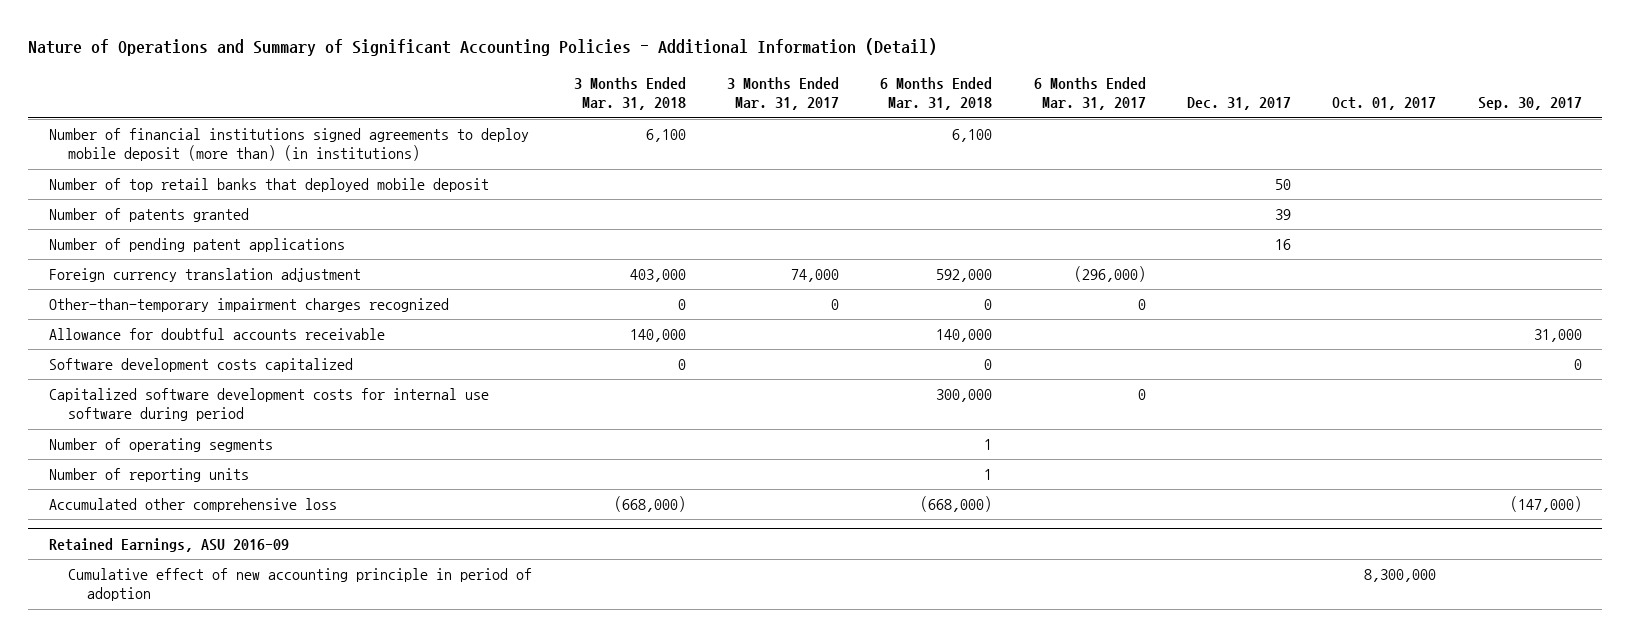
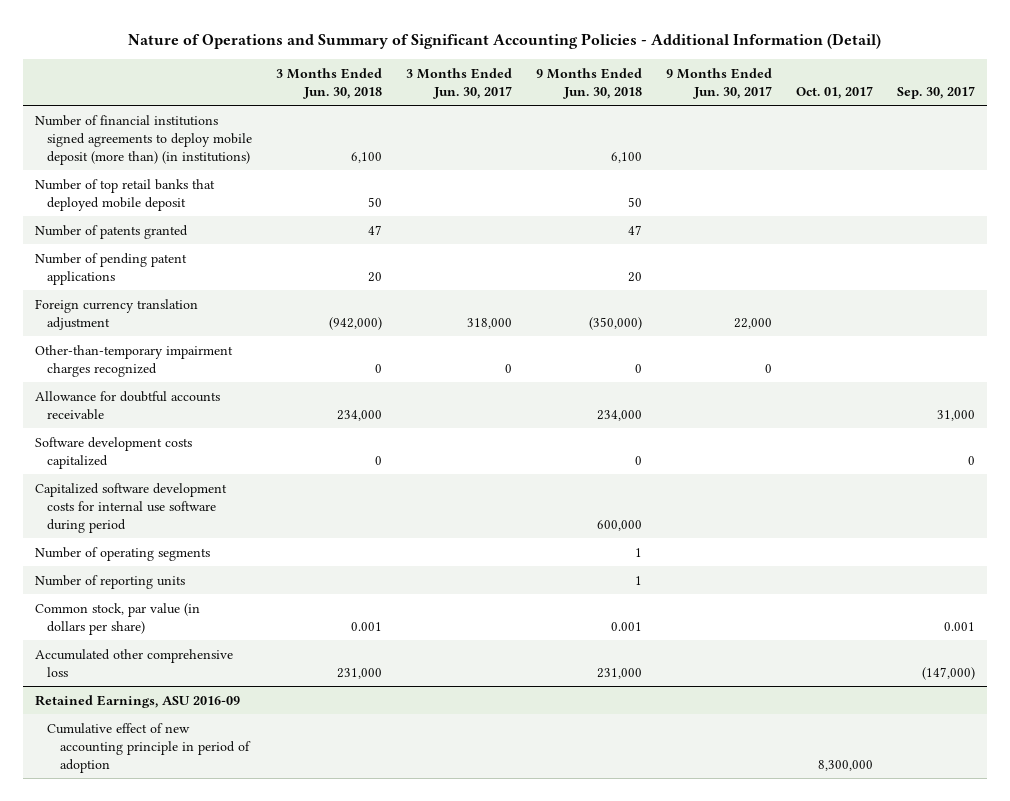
[573,77,686,111] 3 Months Ended Mar. 31, 2018 -> none
[726,77,839,111] 3 Months Ended Mar. 31, 2017 -> none
[880,77,993,111] 6 Months Ended Mar. 31, 2018 -> none
[1033,77,1146,111] 6 Months Ended Mar. 31, 2017 -> none
[1187,97,1292,111] Dec. 31, 2017 -> none
none -> [276,67,383,99] 3 Months Ended Jun. 30, 2018
none -> [406,67,513,99] 3 Months Ended Jun. 30, 2017
none -> [536,67,643,99] 9 Months Ended Jun. 30, 2018
none -> [666,67,773,99] 9 Months Ended Jun. 30, 2017
none -> [35,602,201,635] Common stock, par value (in dollars per share)

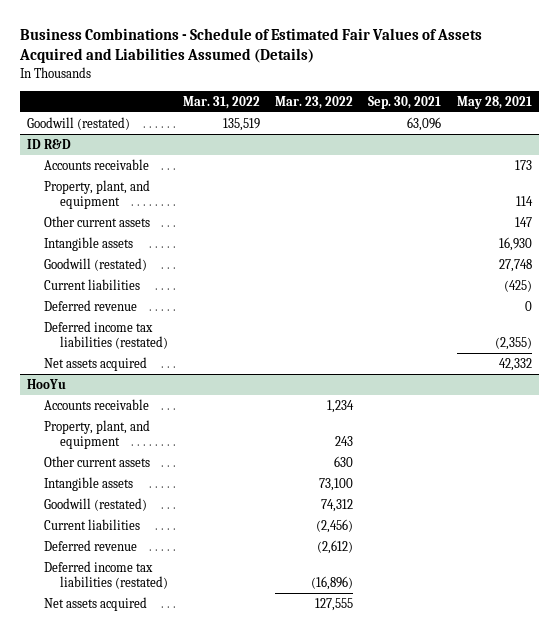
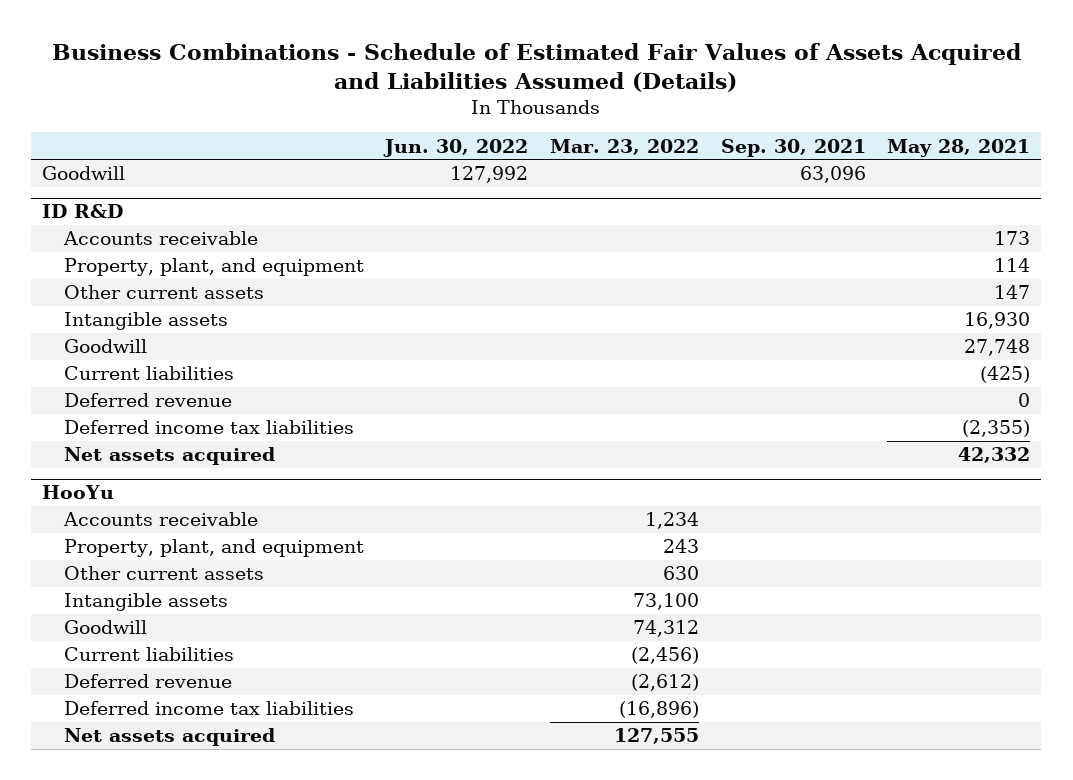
[183,95,261,109] Mar. 31, 2022 -> none
none -> [383,138,529,157] Jun. 30, 2022
[27,116,131,130] Goodwill (restated) -> [42,166,126,181] Goodwill
[43,257,147,271] Goodwill (restated) -> [63,339,147,354] Goodwill
[43,320,169,350] Deferred income tax liabilities (restated) -> [63,420,354,435] Deferred income tax liabilities
[43,497,147,511] Goodwill (restated) -> [63,620,147,635] Goodwill
[43,560,169,590] Deferred income tax liabilities (restated) -> [63,701,354,716] Deferred income tax liabilities

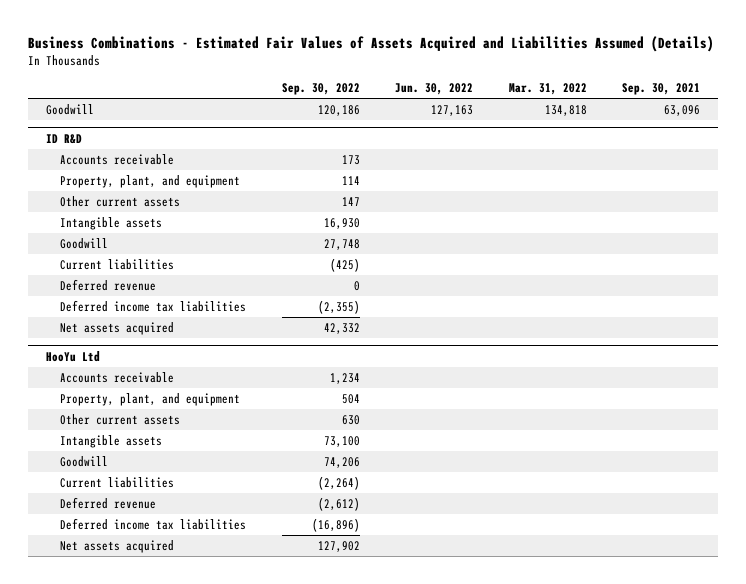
[52,43,1022,92] Business Combinations - Schedule of Estimated Fair Values of Assets Acquired and Liabilities Assumed (Details) -> [28,35,715,52] Business Combinations - Estimated Fair Values of Assets Acquired and Liabilities Assumed (Details)
[550,138,700,155] Mar. 23, 2022 -> none
[887,138,1031,157] May 28, 2021 -> none
none -> [281,83,360,96] Sep. 30, 2022
none -> [508,83,587,96] Mar. 31, 2022
[450,166,529,184] 127,992 -> [431,105,474,117] 127,163
[42,485,115,500] HooYu -> [46,350,101,362] HooYu Ltd

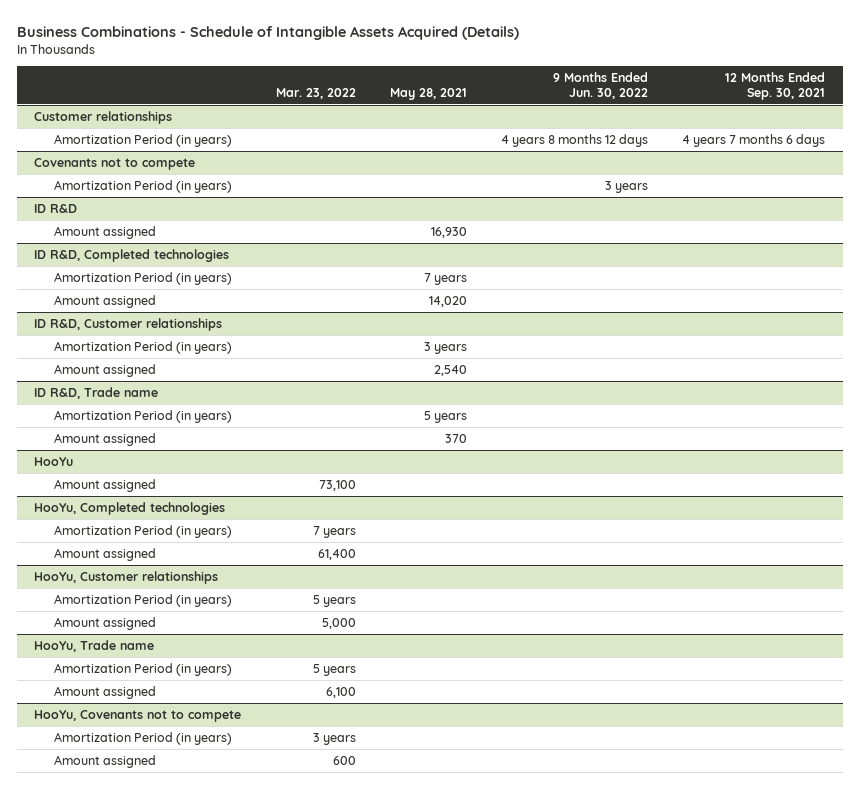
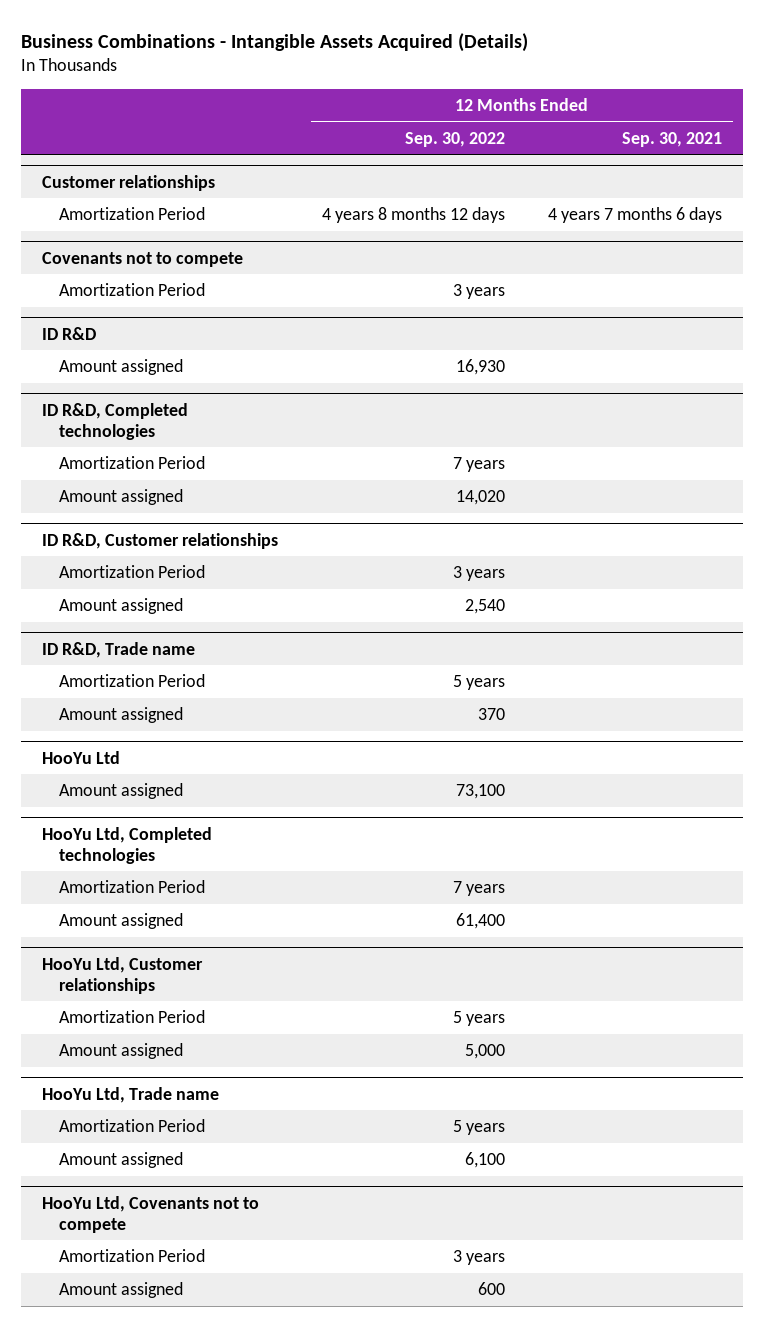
[17,25,520,40] Business Combinations - Schedule of Intangible Assets Acquired (Details) -> [20,32,528,52] Business Combinations - Intangible Assets Acquired (Details)
[275,87,356,99] Mar. 23, 2022 -> none
[389,87,467,100] May 28, 2021 -> none
[553,72,649,99] 9 Months Ended Jun. 30, 2022 -> none
none -> [404,131,505,147] Sep. 30, 2022
[54,134,233,148] Amortization Period (in years) -> [58,207,205,221] Amortization Period
[54,180,233,194] Amortization Period (in years) -> [58,283,205,297] Amortization Period
[54,272,233,286] Amortization Period (in years) -> [58,456,205,470] Amortization Period
[54,341,233,355] Amortization Period (in years) -> [58,565,205,579] Amortization Period
[54,410,233,424] Amortization Period (in years) -> [58,674,205,688] Amortization Period
[34,457,74,467] HooYu -> [42,750,121,764] HooYu Ltd
[34,502,226,516] HooYu, Completed technologies -> [42,826,213,864] HooYu Ltd, Completed technologies
[54,525,233,539] Amortization Period (in years) -> [58,880,205,894] Amortization Period
[34,571,219,585] HooYu, Customer relationships -> [42,956,204,994] HooYu Ltd, Customer relationships
[54,594,233,608] Amortization Period (in years) -> [58,1010,205,1024] Amortization Period
[34,640,155,653] HooYu, Trade name -> [42,1086,220,1103] HooYu Ltd, Trade name
[54,663,233,677] Amortization Period (in years) -> [58,1119,205,1133] Amortization Period
[34,710,242,723] HooYu, Covenants not to compete -> [42,1195,260,1233] HooYu Ltd, Covenants not to compete
[54,732,233,746] Amortization Period (in years) -> [58,1249,205,1263] Amortization Period

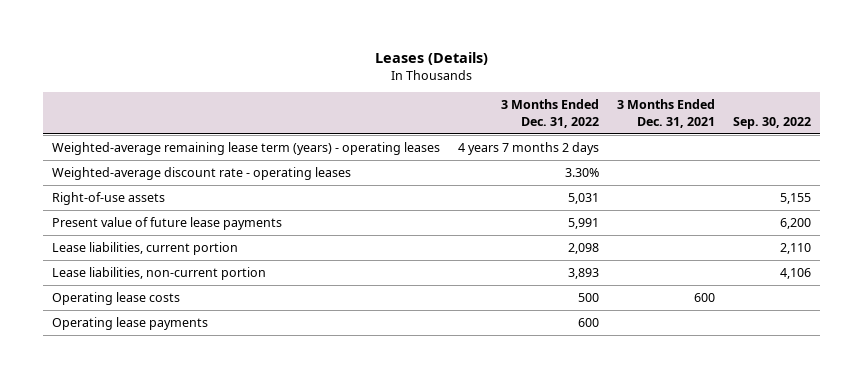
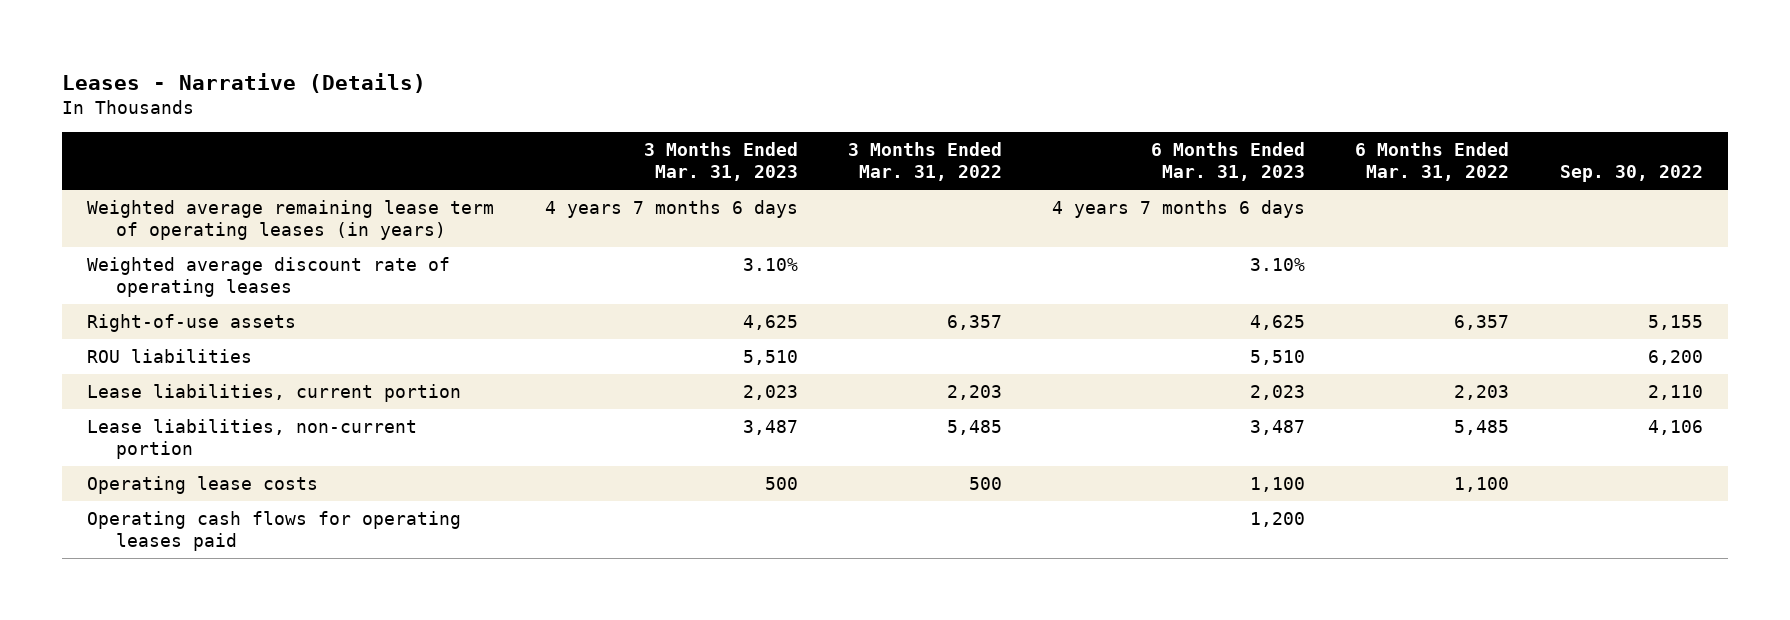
[374,51,488,65] Leases (Details) -> [62,73,427,94] Leases - Narrative (Details)
[501,99,600,128] 3 Months Ended Dec. 31, 2022 -> none
[617,99,716,128] 3 Months Ended Dec. 31, 2021 -> none
none -> [643,142,798,181] 3 Months Ended Mar. 31, 2023
none -> [847,142,1002,181] 3 Months Ended Mar. 31, 2022
none -> [1151,142,1306,181] 6 Months Ended Mar. 31, 2023
none -> [1355,142,1510,181] 6 Months Ended Mar. 31, 2022
[52,142,441,156] Weighted-average remaining lease term (years) - operating leases -> [87,200,495,240] Weighted average remaining lease term of operating leases (in years)
[52,167,352,181] Weighted-average discount rate - operating leases -> [87,257,451,297] Weighted average discount rate of operating leases
[52,217,283,231] Present value of future lease payments -> [87,349,253,364] ROU liabilities
[52,317,209,331] Operating lease payments -> [87,511,462,551] Operating cash flows for operating leases paid

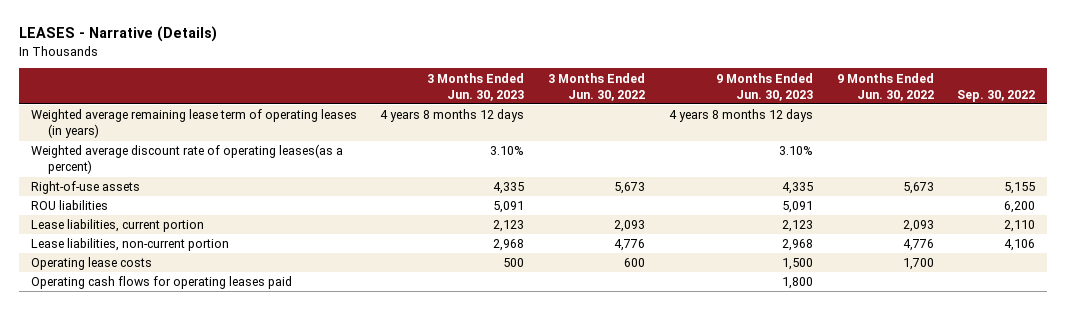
[62,73,427,94] Leases - Narrative (Details) -> [18,26,217,43] LEASES - Narrative (Details)
[643,142,798,181] 3 Months Ended Mar. 31, 2023 -> none
[847,142,1002,181] 3 Months Ended Mar. 31, 2022 -> none
[1151,142,1306,181] 6 Months Ended Mar. 31, 2023 -> none
[1355,142,1510,181] 6 Months Ended Mar. 31, 2022 -> none
none -> [427,72,525,101] 3 Months Ended Jun. 30, 2023
none -> [548,72,646,101] 3 Months Ended Jun. 30, 2022
none -> [715,72,813,101] 9 Months Ended Jun. 30, 2023
none -> [836,72,934,101] 9 Months Ended Jun. 30, 2022
[87,257,451,297] Weighted average discount rate of operating leases -> [30,144,343,175] Weighted average discount rate of operating leases(as a percent)

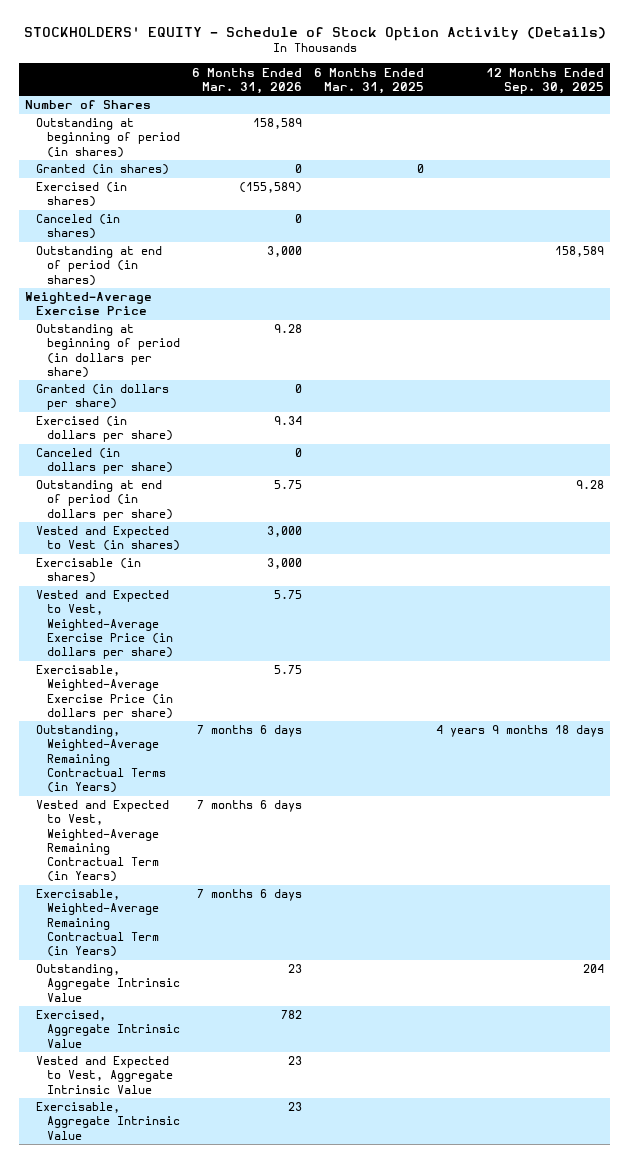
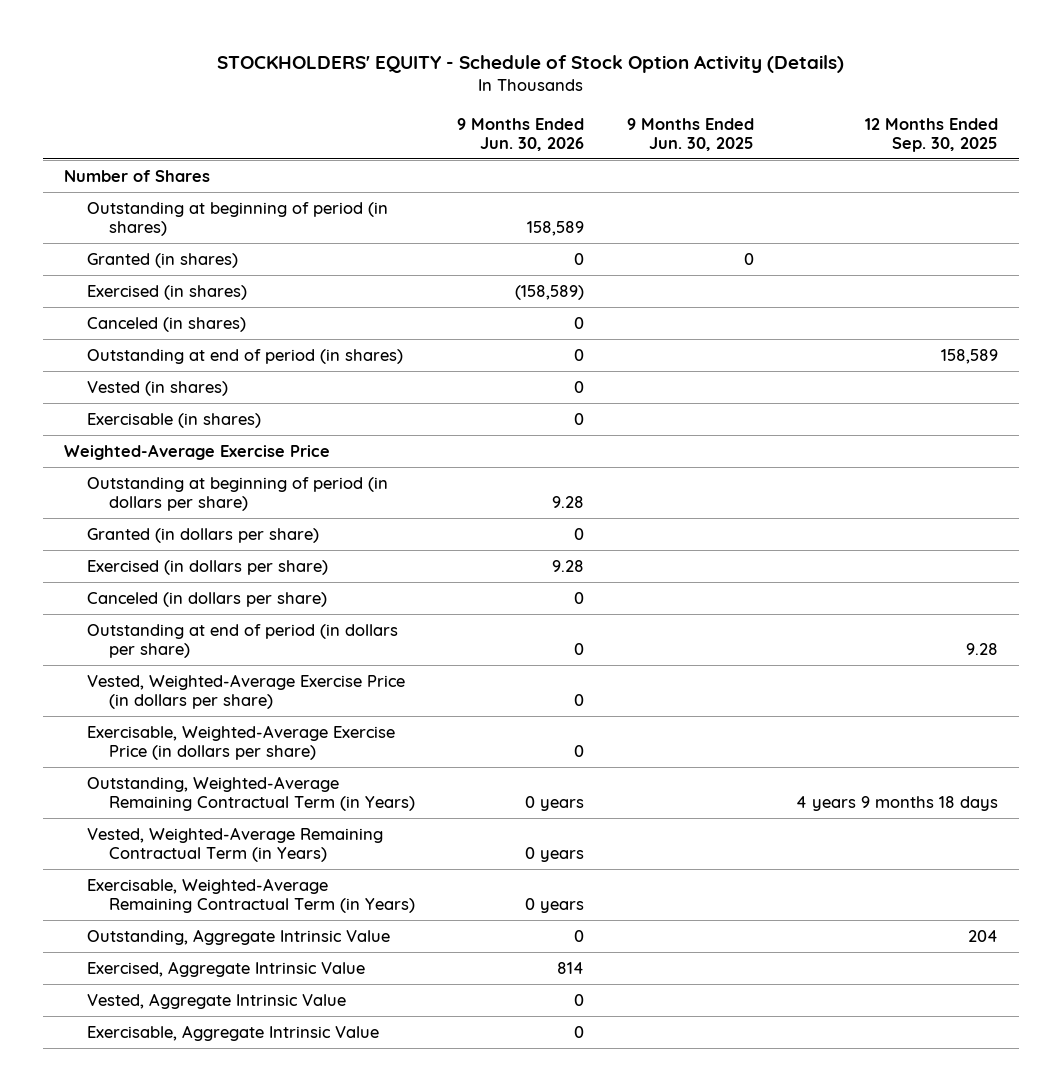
[192,67,303,94] 6 Months Ended Mar. 31, 2026 -> none
[314,67,425,94] 6 Months Ended Mar. 31, 2025 -> none
none -> [457,117,585,151] 9 Months Ended Jun. 30, 2026
none -> [626,117,754,151] 9 Months Ended Jun. 30, 2025
none -> [86,380,228,396] Vested (in shares)
[36,558,142,584] Exercisable (in shares) -> [86,412,261,428] Exercisable (in shares)
[36,526,181,552] Vested and Expected to Vest (in shares) -> none
[36,590,174,660] Vested and Expected to Vest, Weighted-Average Exercise Price (in dollars per share) -> [86,673,405,710] Vested, Weighted-Average Exercise Price (in dollars per share)
[36,725,167,794] Outstanding, Weighted-Average Remaining Contractual Terms (in Years) -> [86,775,415,812] Outstanding, Weighted-Average Remaining Contractual Term (in Years)
[36,800,170,883] Vested and Expected to Vest, Weighted-Average Remaining Contractual Term (in Years) -> [86,826,383,863] Vested, Weighted-Average Remaining Contractual Term (in Years)
[36,1056,174,1094] Vested and Expected to Vest, Aggregate Intrinsic Value -> [86,992,346,1009] Vested, Aggregate Intrinsic Value

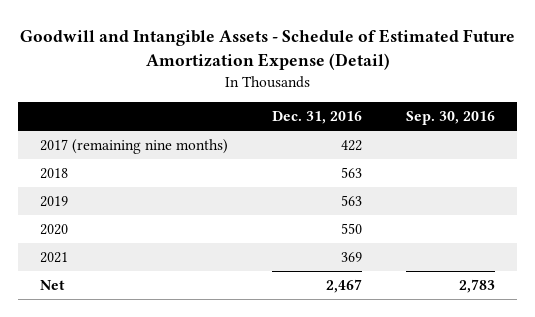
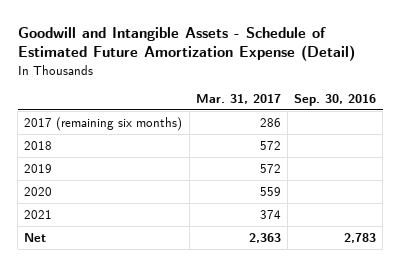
[272,111,363,125] Dec. 31, 2016 -> none
none -> [195,94,281,105] Mar. 31, 2017
[40,139,229,155] 2017 (remaining nine months) -> [24,116,183,131] 2017 (remaining six months)

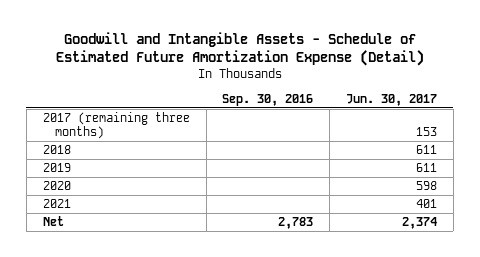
[195,94,281,105] Mar. 31, 2017 -> none
none -> [345,93,437,106] Jun. 30, 2017
[24,116,183,131] 2017 (remaining six months) -> [42,112,190,139] 2017 (remaining three months)

